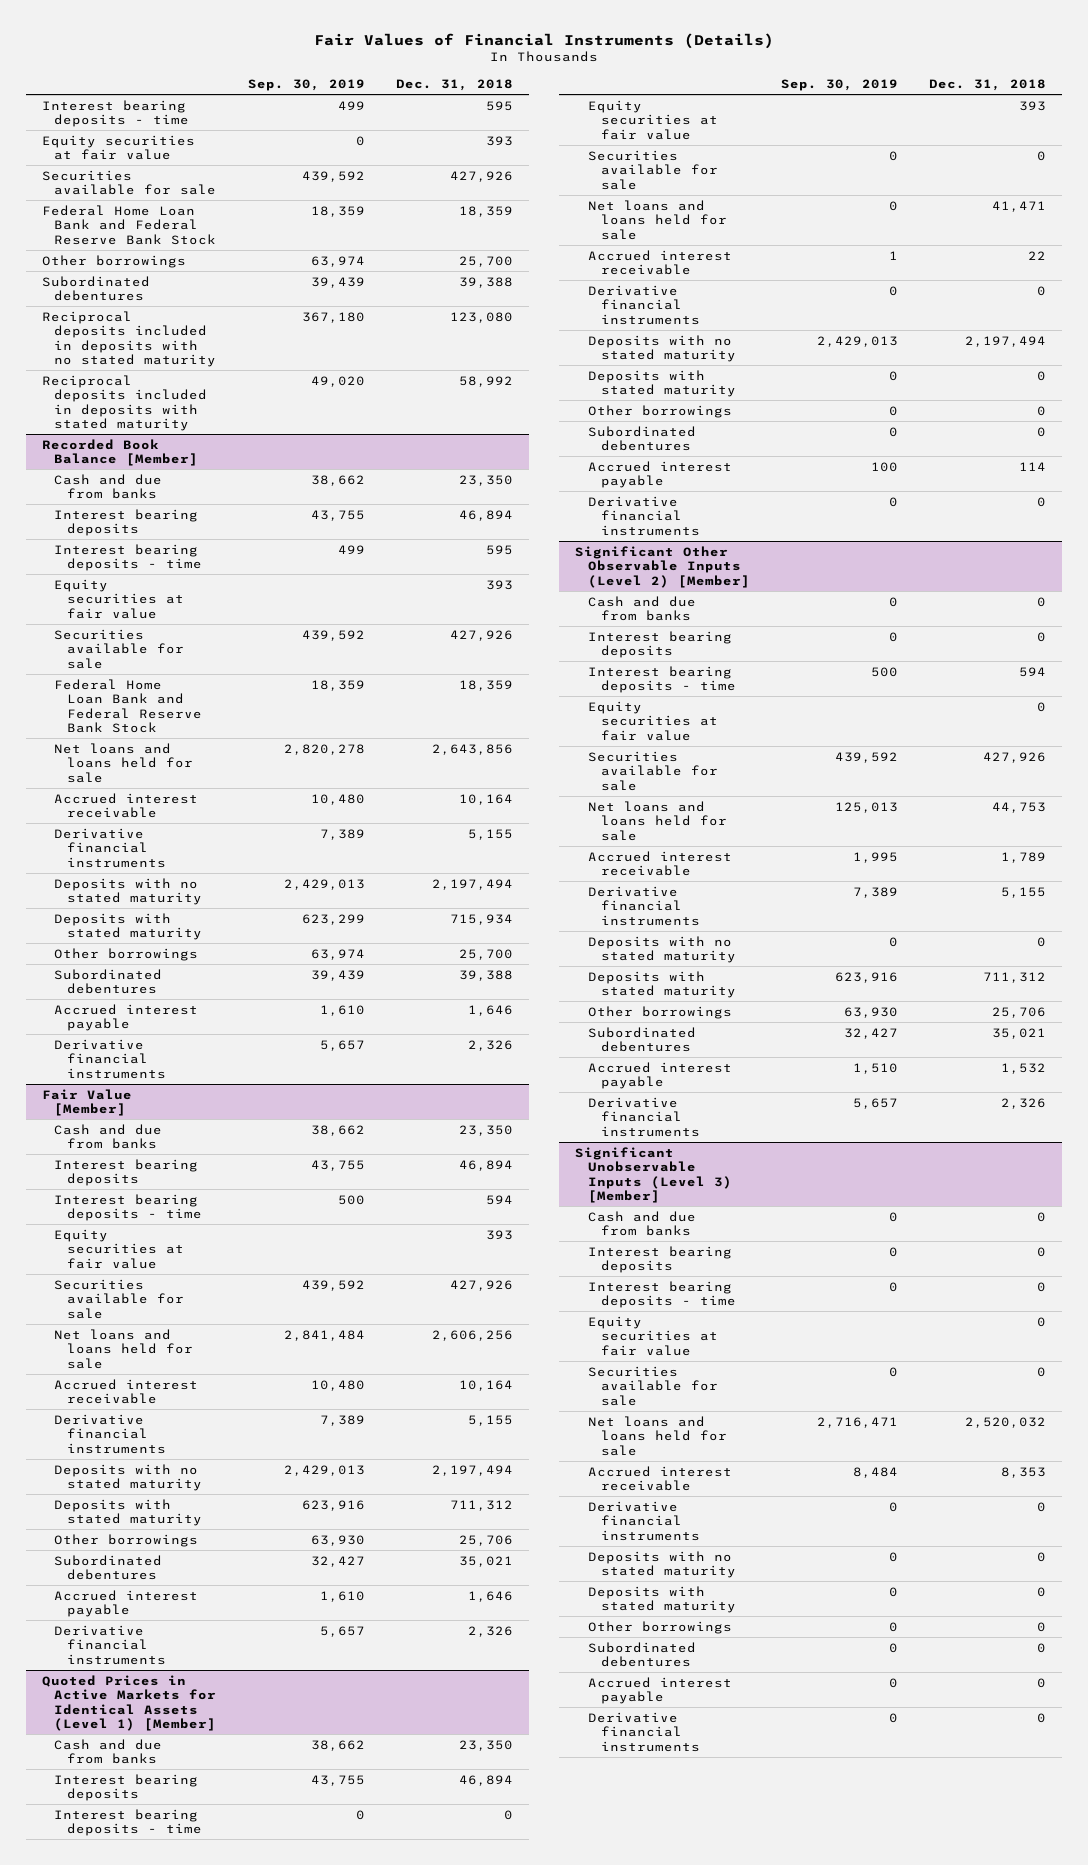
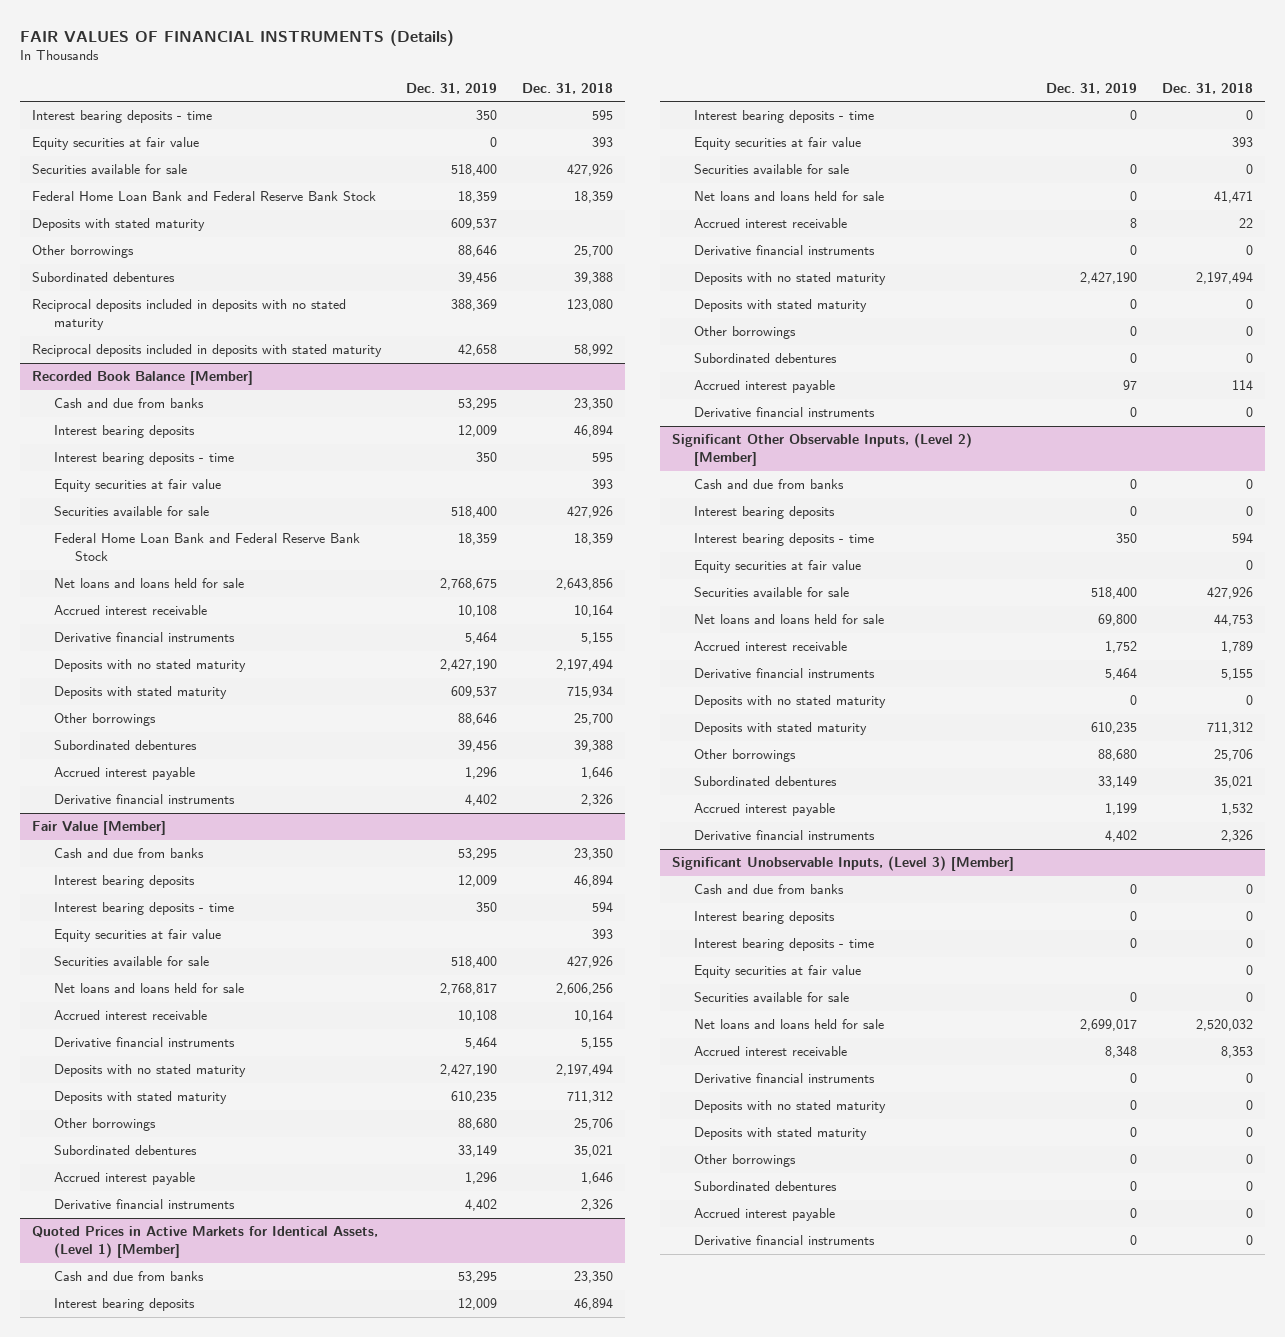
[313,32,774,49] Fair Values of Financial Instruments (Details) -> [20,29,455,46] FAIR VALUES OF FINANCIAL INSTRUMENTS (Details)
[247,78,365,91] Sep. 30, 2019 -> none
none -> [406,82,498,94] Dec. 31, 2019
none -> [32,218,206,232] Deposits with stated maturity
[41,1674,217,1732] Quoted Prices in Active Markets for Identical Assets (Level 1) [Member] -> [32,1226,379,1258] Quoted Prices in Active Markets for Identical Assets, (Level 1) [Member]
[574,545,750,588] Significant Other Observable Inputs (Level 2) [Member] -> [672,433,973,466] Significant Other Observable Inputs, (Level 2) [Member]
[574,1146,732,1204] Significant Unobservable Inputs (Level 3) [Member] -> [672,856,1015,872] Significant Unobservable Inputs, (Level 3) [Member]

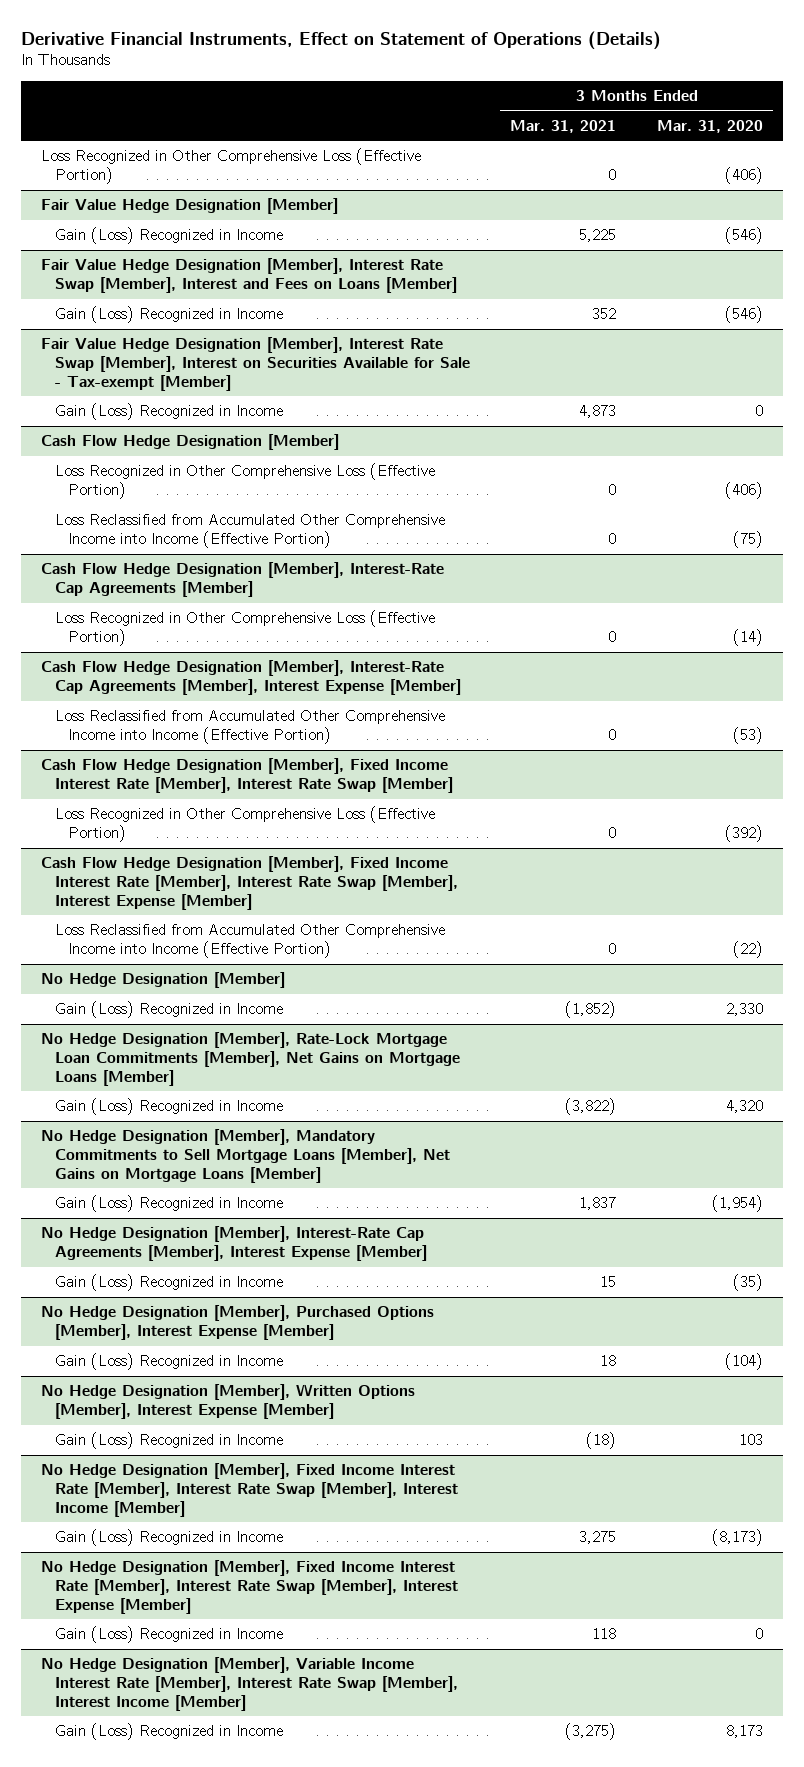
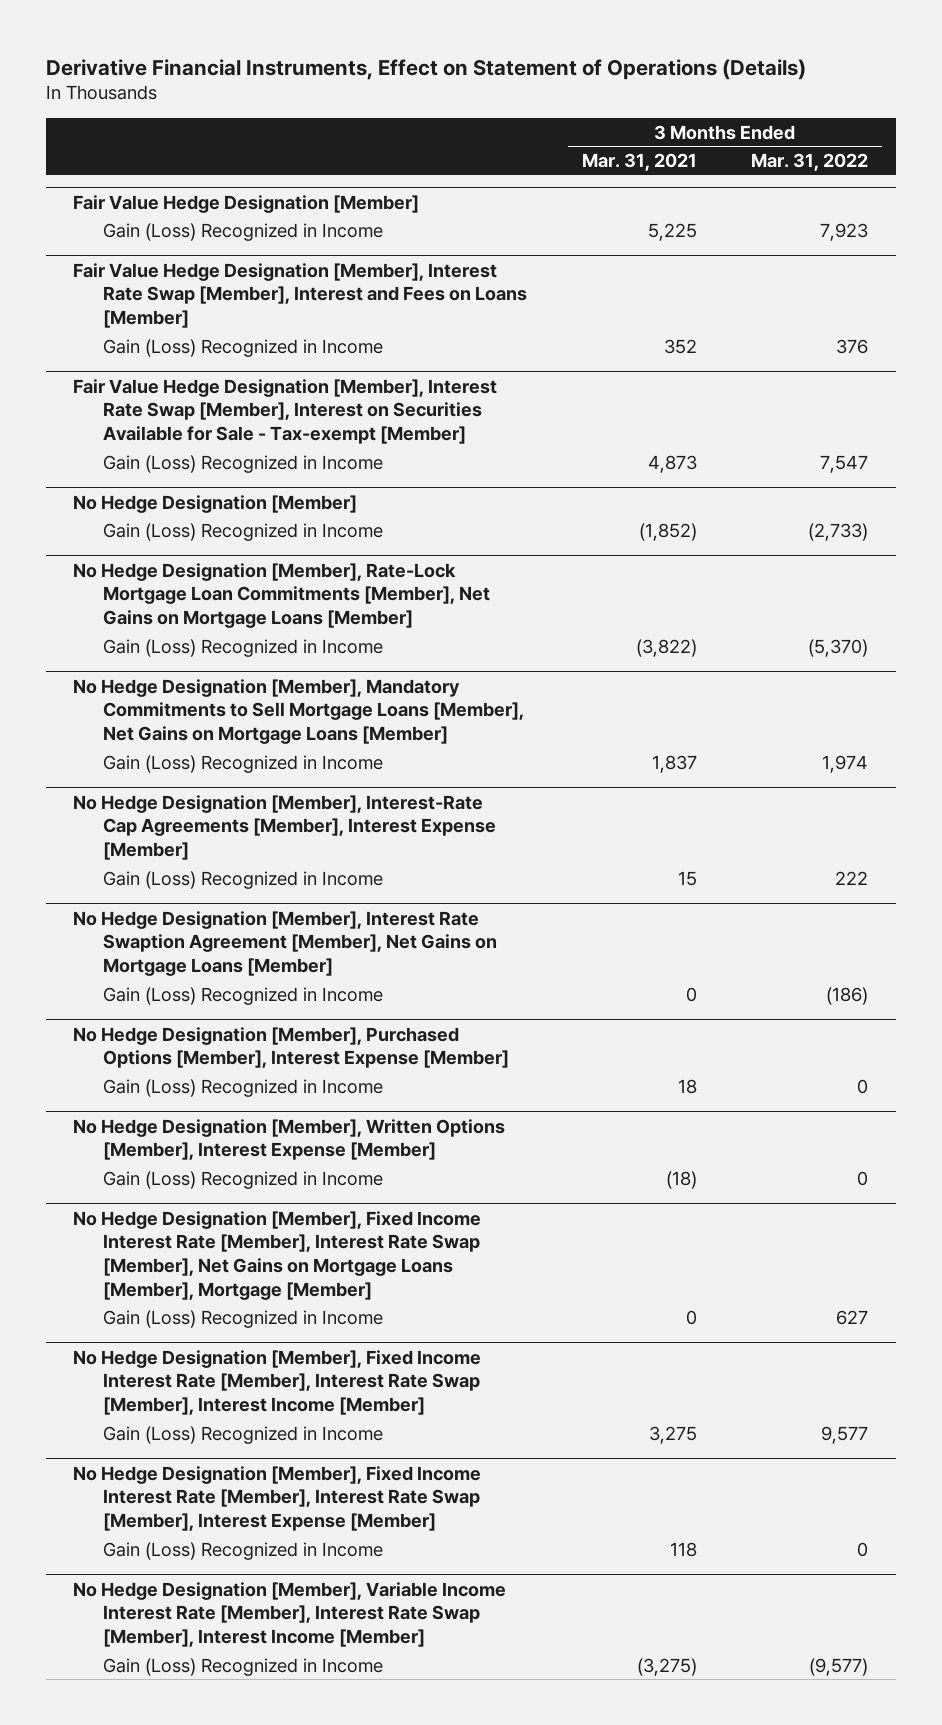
[657,119,764,133] Mar. 31, 2020 -> none
none -> [751,153,869,172] Mar. 31, 2022
[41,148,422,184] Loss Recognized in Other Comprehensive Loss (Effective Portion) -> none
[41,434,340,451] Cash Flow Hedge Designation [Member] -> none
[54,463,435,499] Loss Recognized in Other Comprehensive Loss (Effective Portion) -> none
[54,514,445,548] Loss Reclassified from Accumulated Other Comprehensive Income into Income (Effective Portion) -> none
[41,562,445,597] Cash Flow Hedge Designation [Member], Interest-Rate Cap Agreements [Member] -> none
[54,610,435,646] Loss Recognized in Other Comprehensive Loss (Effective Portion) -> none
[41,660,461,695] Cash Flow Hedge Designation [Member], Interest-Rate Cap Agreements [Member], Interest Expense [Member] -> none
[54,710,445,744] Loss Reclassified from Accumulated Other Comprehensive Income into Income (Effective Portion) -> none
[41,758,453,793] Cash Flow Hedge Designation [Member], Fixed Income Interest Rate [Member], Interest Rate Swap [Member] -> none
[54,806,435,842] Loss Recognized in Other Comprehensive Loss (Effective Portion) -> none
[41,856,458,910] Cash Flow Hedge Designation [Member], Fixed Income Interest Rate [Member], Interest Rate Swap [Member], Interest Expense [Member] -> none
[54,924,445,958] Loss Reclassified from Accumulated Other Comprehensive Income into Income (Effective Portion) -> none
none -> [73,910,497,977] No Hedge Designation [Member], Interest Rate Swaption Agreement [Member], Net Gains on Mortgage Loans [Member]
none -> [102,986,383,1005] Gain (Loss) Recognized in Income
none -> [73,1210,482,1300] No Hedge Designation [Member], Fixed Income Interest Rate [Member], Interest Rate Swap [Member], Net Gains on Mortgage Loans [Member], Mortgage [Member]
none -> [102,1309,383,1328] Gain (Loss) Recognized in Income

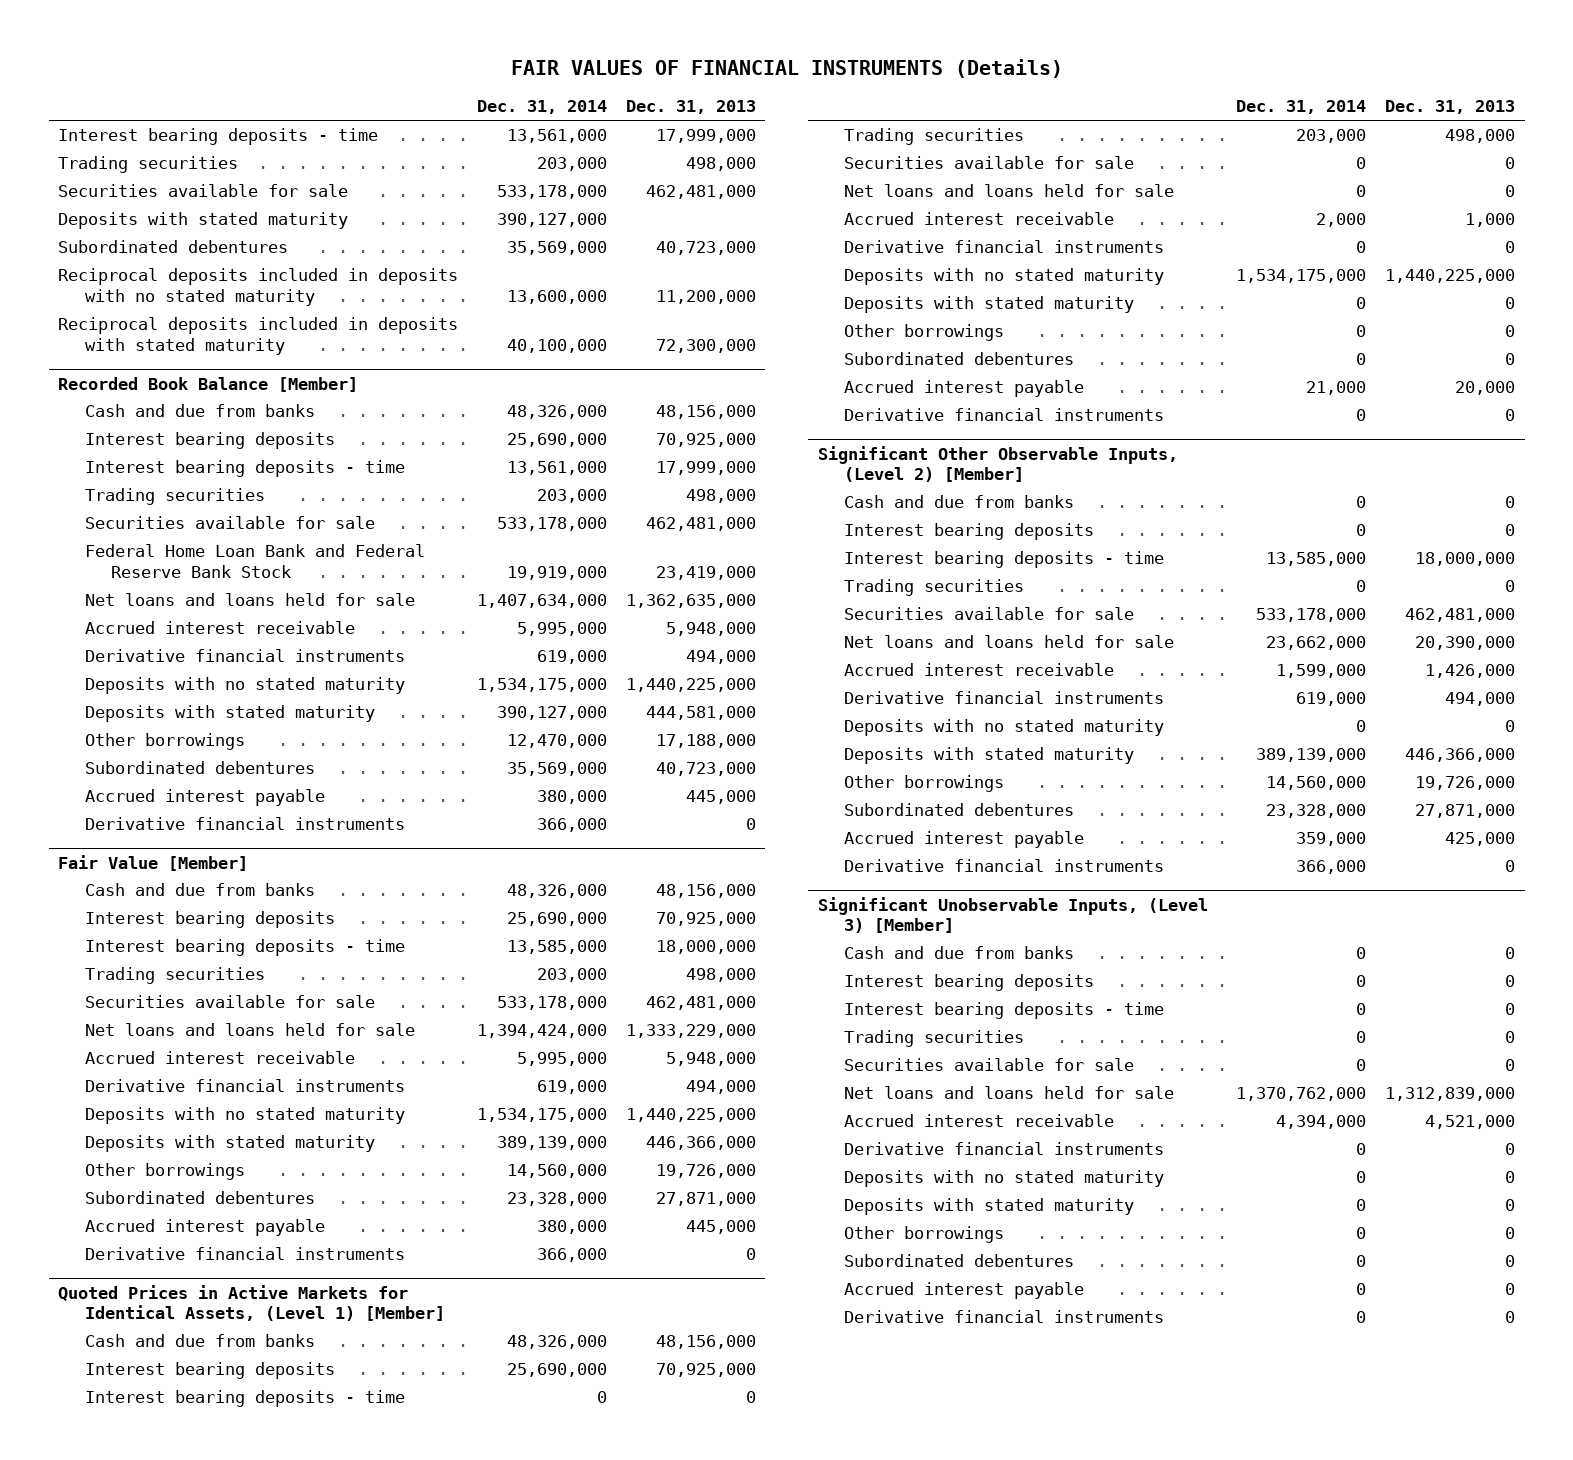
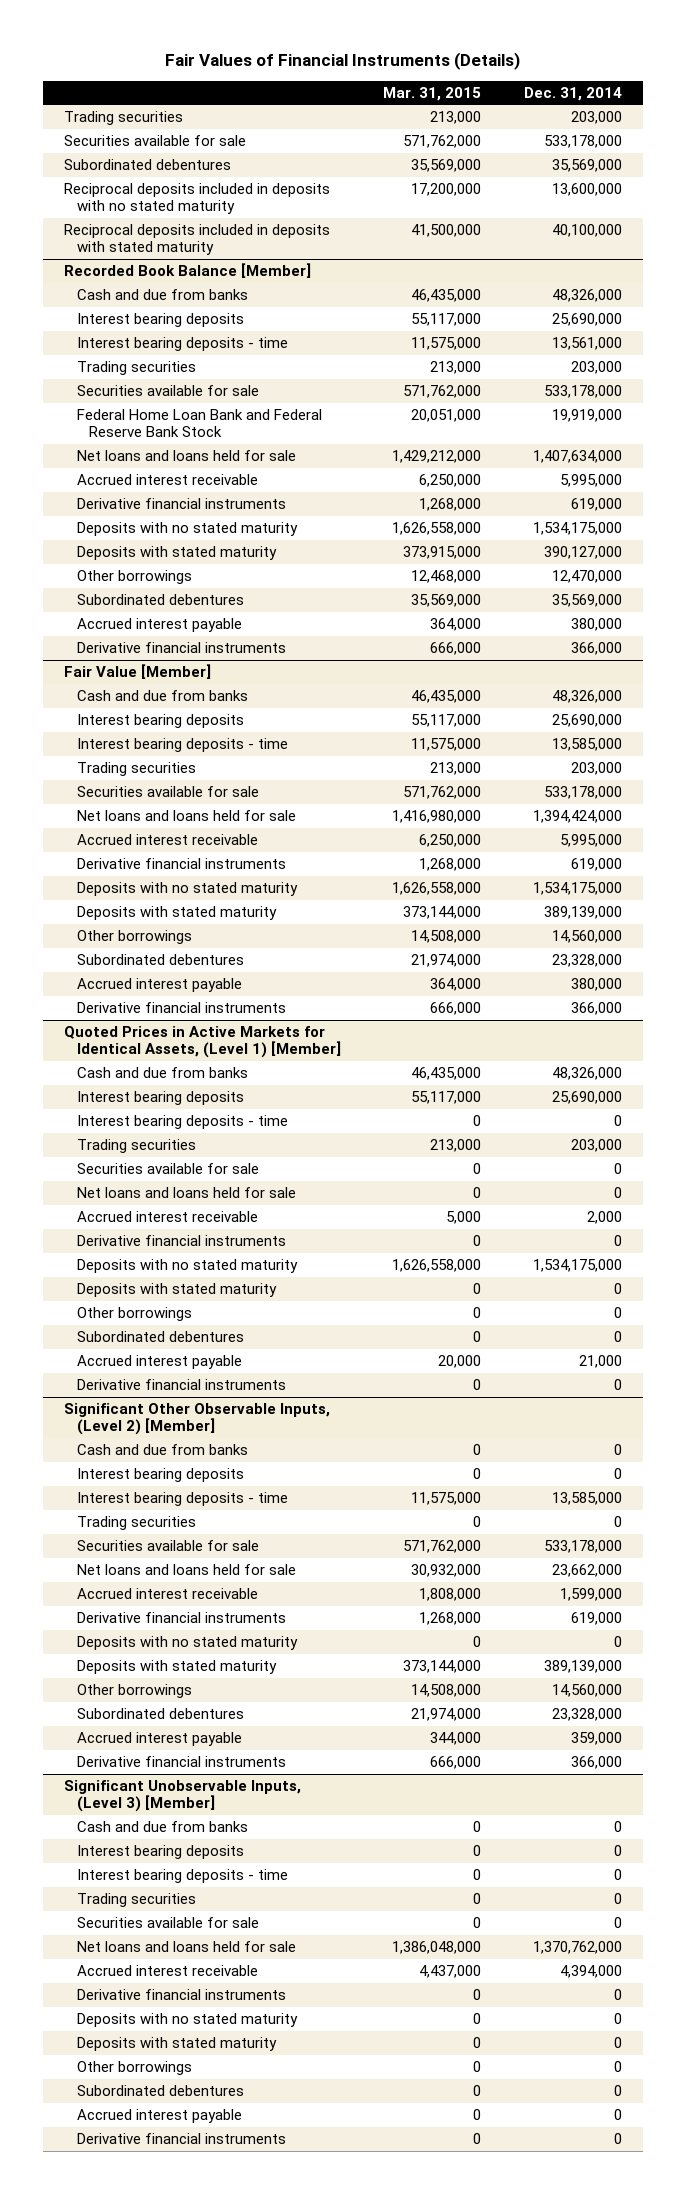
[510,59,1063,79] FAIR VALUES OF FINANCIAL INSTRUMENTS (Details) -> [165,51,521,70] Fair Values of Financial Instruments (Details)
[625,100,756,115] Dec. 31, 2013 -> none
none -> [383,86,482,101] Mar. 31, 2015
[58,128,379,146] Interest bearing deposits - time -> none
[58,212,349,230] Deposits with stated maturity -> none

